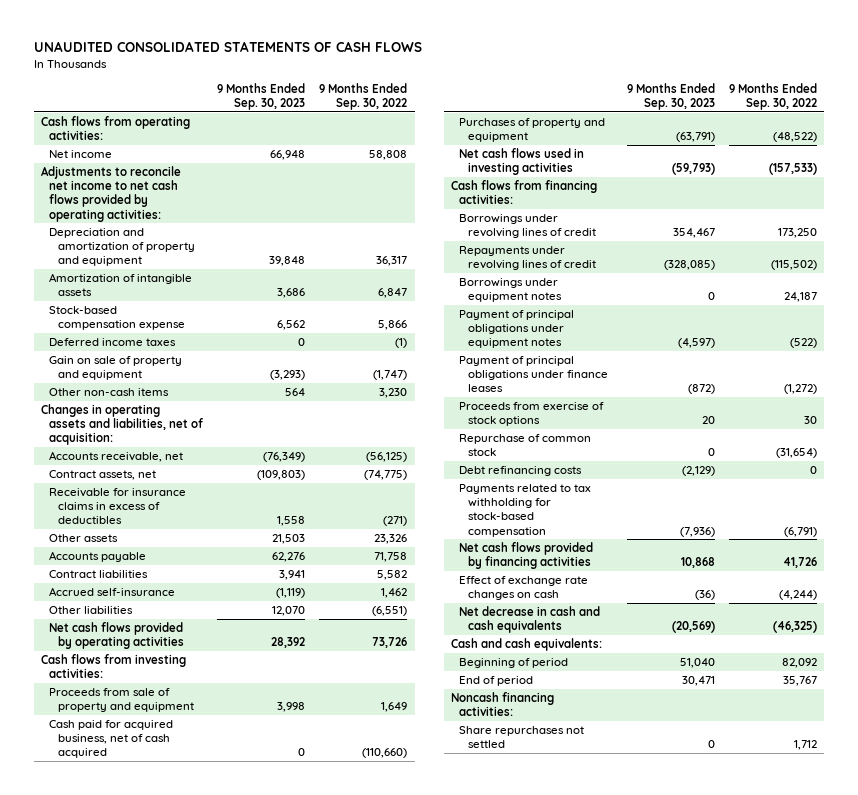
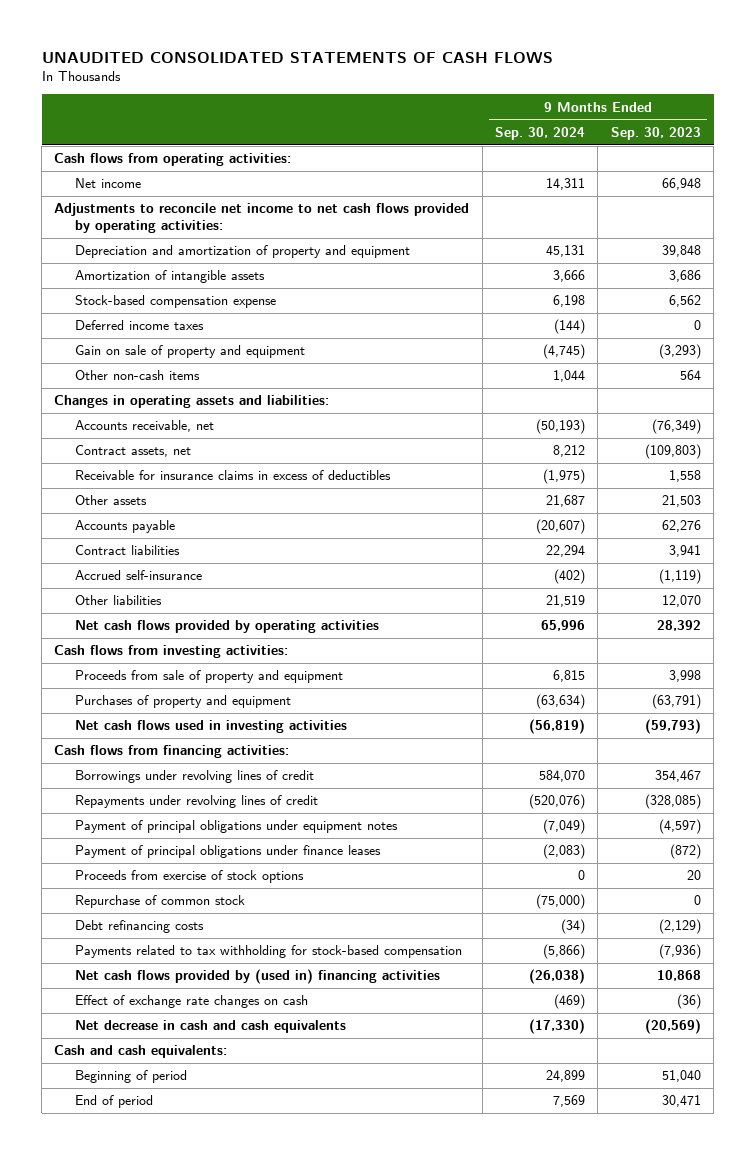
[319,82,408,110] 9 Months Ended Sep. 30, 2022 -> none
none -> [495,126,586,140] Sep. 30, 2024
[40,404,204,446] Changes in operating assets and liabilities, net of acquisition: -> [54,395,330,409] Changes in operating assets and liabilities:
[49,720,174,759] Cash paid for acquired business, net of cash acquired -> none
[459,278,562,303] Borrowings under equipment notes -> none
[459,542,594,570] Net cash flows provided by financing activities -> [75,969,441,985] Net cash flows provided by (used in) financing activities
[450,692,554,717] Noncash financing activities: -> none
[459,726,585,749] Share repurchases not settled -> none

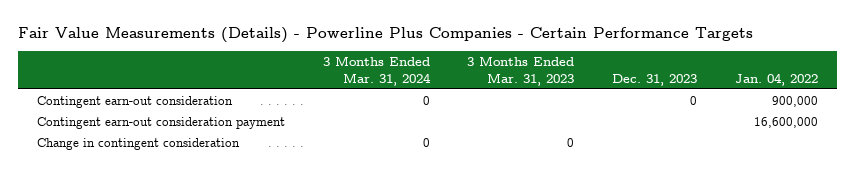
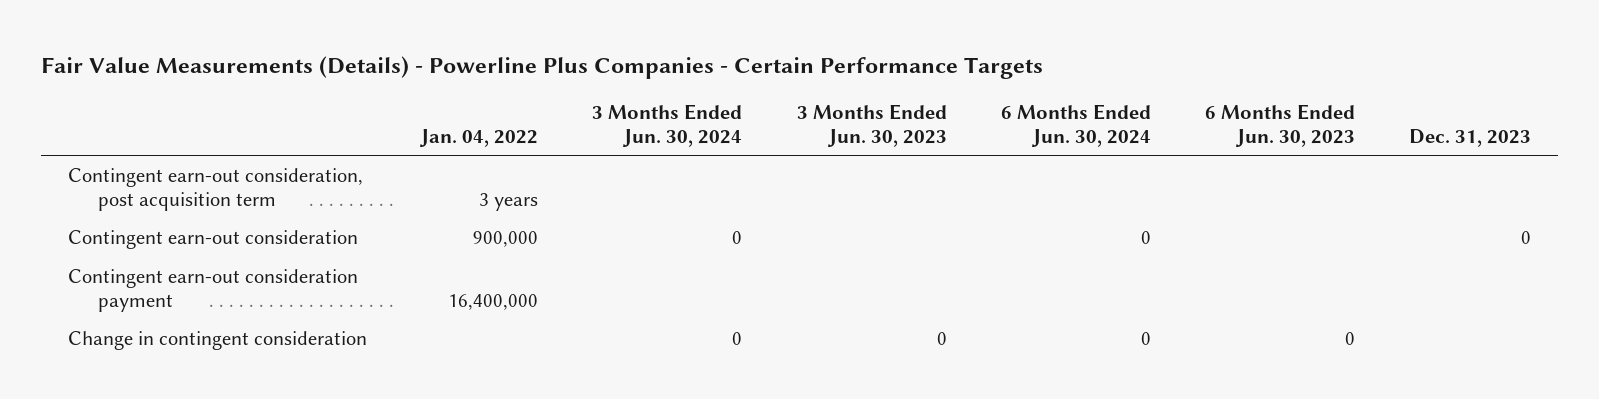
[322,56,431,86] 3 Months Ended Mar. 31, 2024 -> none
[467,56,575,86] 3 Months Ended Mar. 31, 2023 -> none
none -> [592,104,743,147] 3 Months Ended Jun. 30, 2024
none -> [796,104,947,147] 3 Months Ended Jun. 30, 2023
none -> [1000,104,1151,147] 6 Months Ended Jun. 30, 2024
none -> [1205,104,1356,147] 6 Months Ended Jun. 30, 2023
none -> [68,167,364,211] Contingent earn-out consideration, post acquisition term
[753,117,818,129] 16,600,000 -> [448,293,539,310] 16,400,000

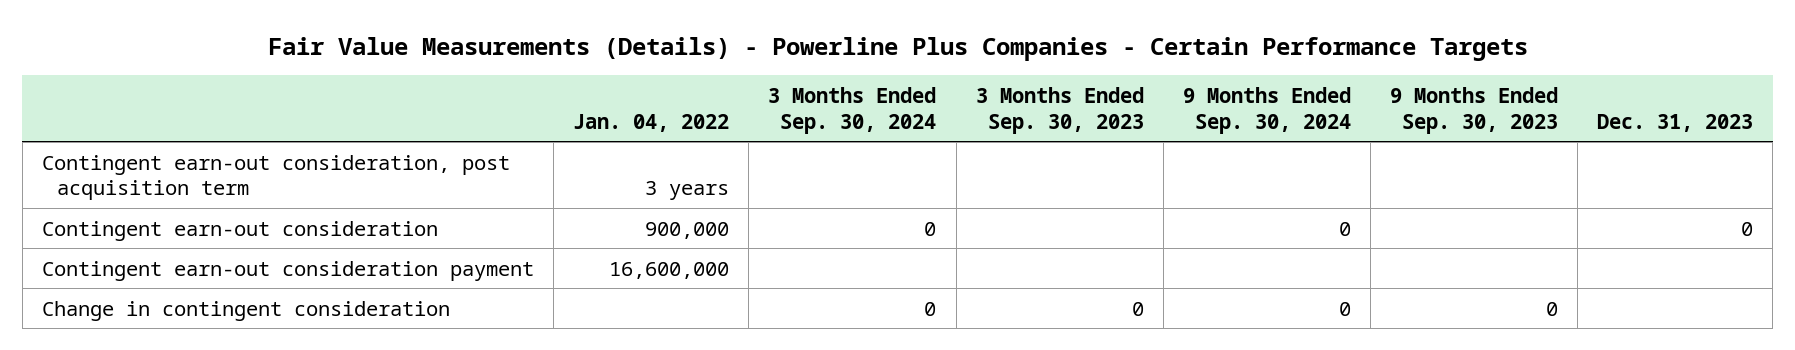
[592,104,743,147] 3 Months Ended Jun. 30, 2024 -> none
[796,104,947,147] 3 Months Ended Jun. 30, 2023 -> none
[1000,104,1151,147] 6 Months Ended Jun. 30, 2024 -> none
[1205,104,1356,147] 6 Months Ended Jun. 30, 2023 -> none
none -> [768,86,937,134] 3 Months Ended Sep. 30, 2024
none -> [975,86,1144,134] 3 Months Ended Sep. 30, 2023
none -> [1182,86,1351,134] 9 Months Ended Sep. 30, 2024
none -> [1390,86,1559,134] 9 Months Ended Sep. 30, 2023
[448,293,539,310] 16,400,000 -> [609,261,730,279] 16,600,000

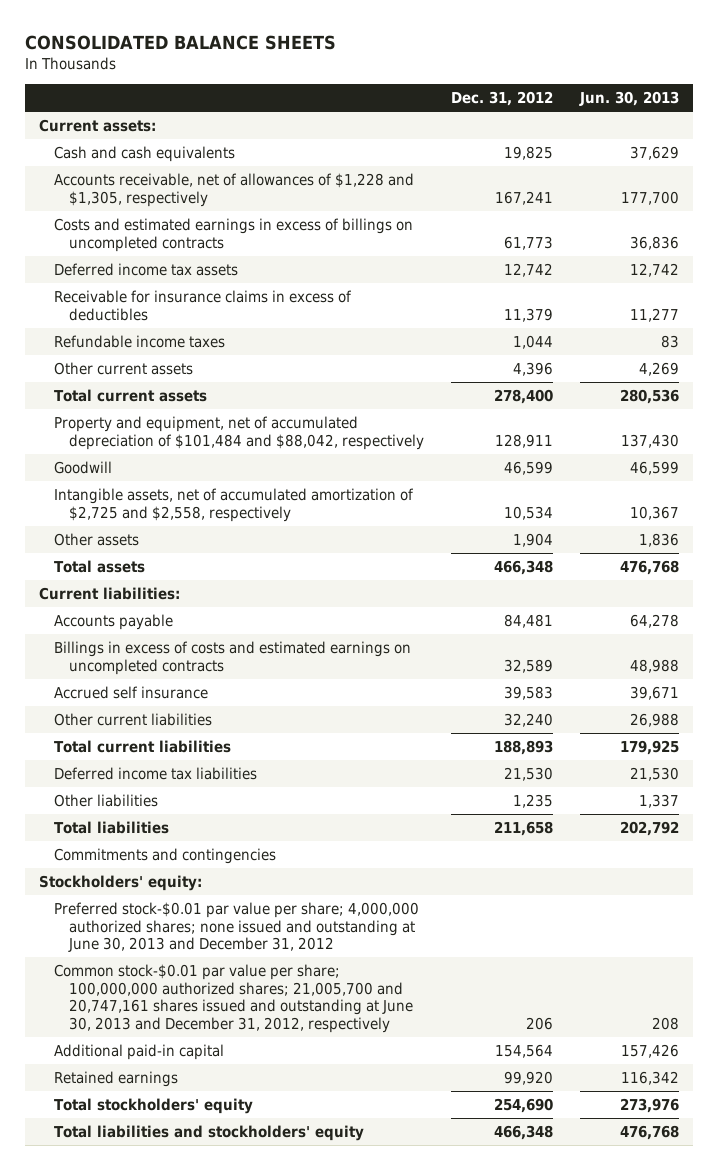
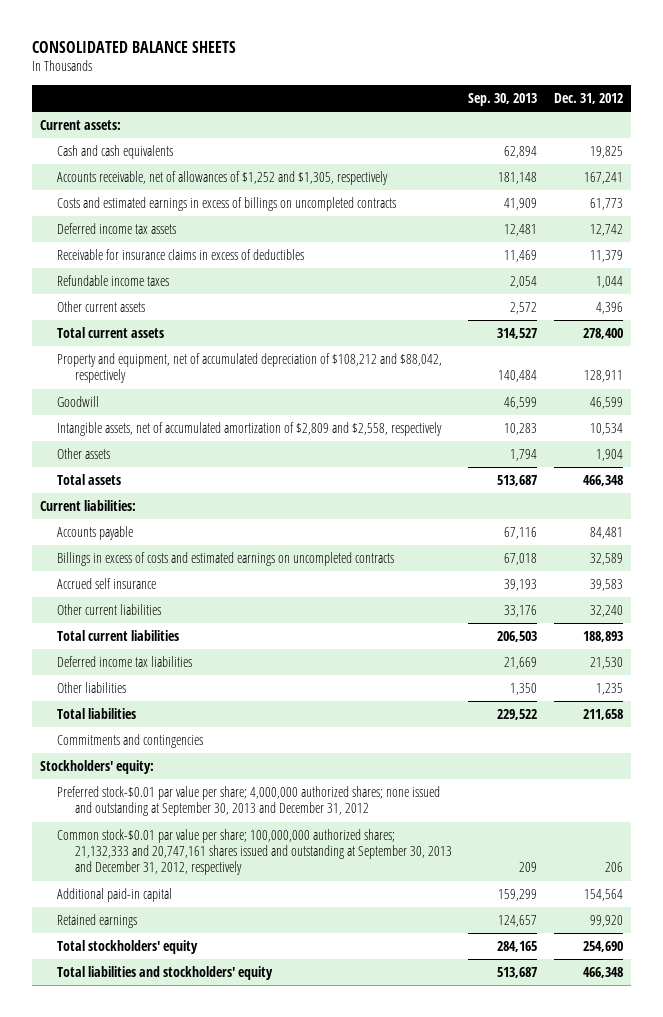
[579,91,680,107] Jun. 30, 2013 -> none
none -> [468,92,538,106] Sep. 30, 2013
[53,173,414,207] Accounts receivable, net of allowances of $1,228 and $1,305, respectively -> [57,170,389,185] Accounts receivable, net of allowances of $1,252 and $1,305, respectively
[53,416,424,450] Property and equipment, net of accumulated depreciation of $101,484 and $88,042, respectively -> [57,352,443,384] Property and equipment, net of accumulated depreciation of $108,212 and $88,042, respectively
[53,488,414,522] Intangible assets, net of accumulated amortization of $2,725 and $2,558, respectively -> [57,421,443,436] Intangible assets, net of accumulated amortization of $2,809 and $2,558, respectively
[53,902,419,953] Preferred stock-$0.01 par value per share; 4,000,000 authorized shares; none issued and outstanding at June 30, 2013 and December 31, 2012 -> [57,785,441,817] Preferred stock-$0.01 par value per share; 4,000,000 authorized shares; none issued and outstanding at September 30, 2013 and December 31, 2012
[53,964,413,1033] Common stock-$0.01 par value per share; 100,000,000 authorized shares; 21,005,700 and 20,747,161 shares issued and outstanding at June 30, 2013 and December 31, 2012, respectively -> [57,828,452,876] Common stock-$0.01 par value per share; 100,000,000 authorized shares; 21,132,333 and 20,747,161 shares issued and outstanding at September 30, 2013 and December 31, 2012, respectively

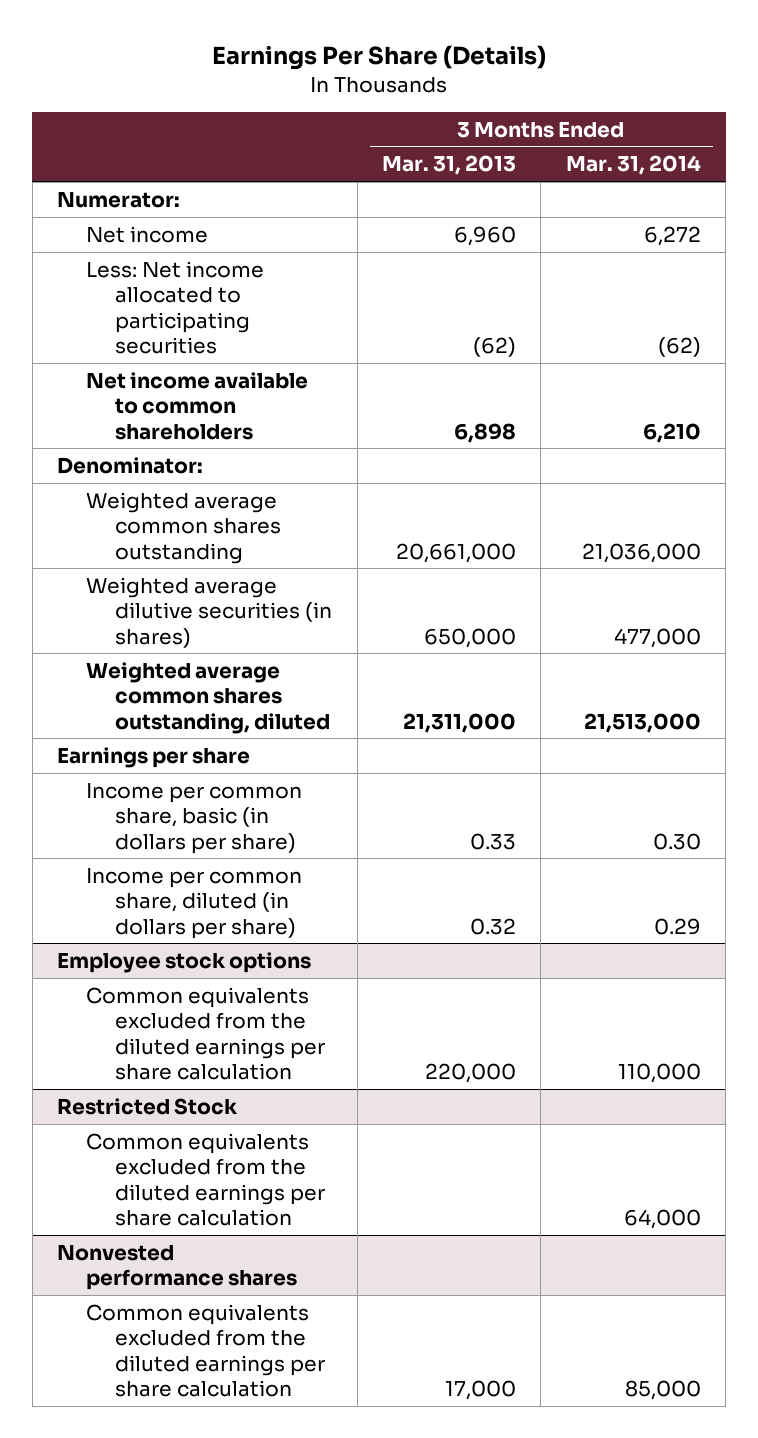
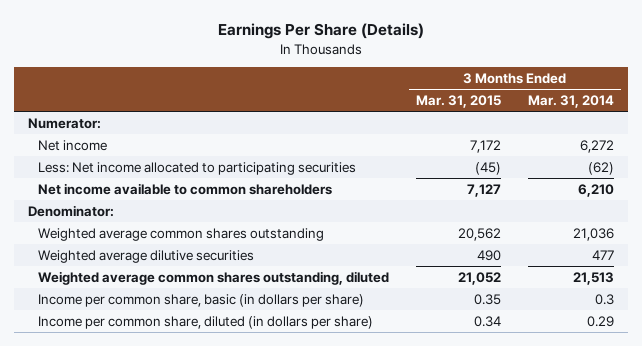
[382,155,517,176] Mar. 31, 2013 -> none
none -> [416,95,502,109] Mar. 31, 2015
[57,746,251,768] Earnings per share -> none
[581,542,701,563] 21,036,000 -> [573,227,615,241] 21,036
[86,576,333,648] Weighted average dilutive securities (in shares) -> [38,249,255,263] Weighted average dilutive securities
[613,627,701,648] 477,000 -> [592,249,615,260] 477
[583,712,701,733] 21,513,000 -> [573,271,615,285] 21,513
[652,832,701,850] 0.30 -> [595,293,615,305] 0.3
[57,951,312,973] Employee stock options -> none
[86,986,326,1080] Common equivalents excluded from the diluted earnings per share calculation -> none
[57,1097,239,1115] Restricted Stock -> none
[86,1132,326,1226] Common equivalents excluded from the diluted earnings per share calculation -> none
[57,1244,298,1291] Nonvested performance shares -> none
[86,1303,326,1397] Common equivalents excluded from the diluted earnings per share calculation -> none

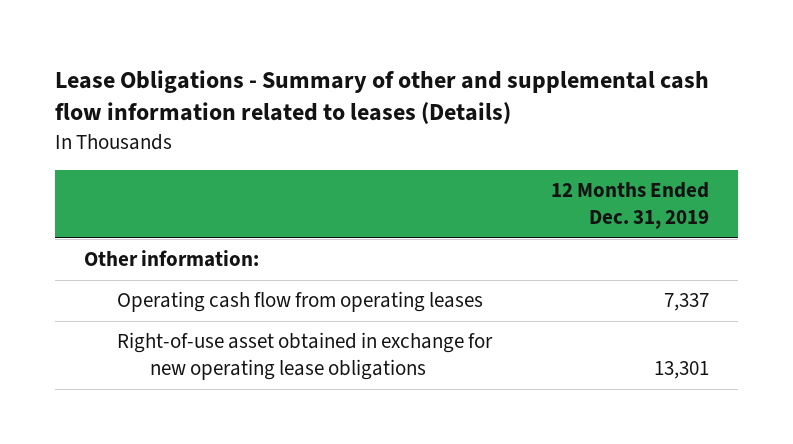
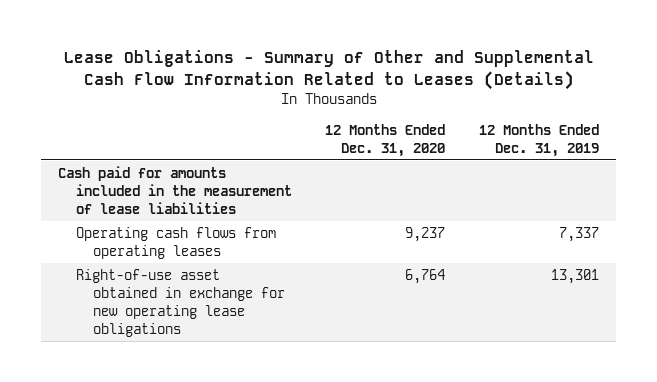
[55,69,710,125] Lease Obligations - Summary of other and supplemental cash flow information related to leases (Details) -> [63,50,594,91] Lease Obligations - Summary of Other and Supplemental Cash Flow Information Related to Leases (Details)
none -> [325,123,446,157] 12 Months Ended Dec. 31, 2020
[84,250,260,268] Other information: -> none
none -> [58,165,292,214] Cash paid for amounts included in the measurement of lease liabilities
[117,291,484,313] Operating cash flow from operating leases -> [75,226,276,259] Operating cash flows from operating leases

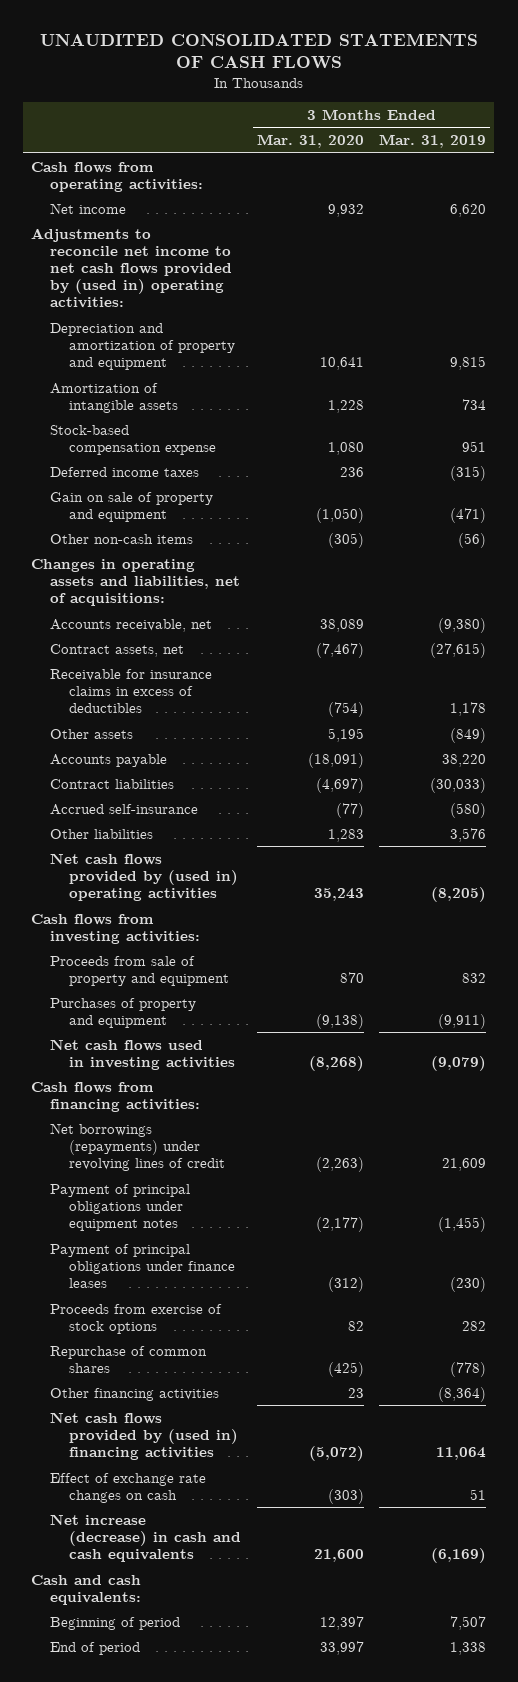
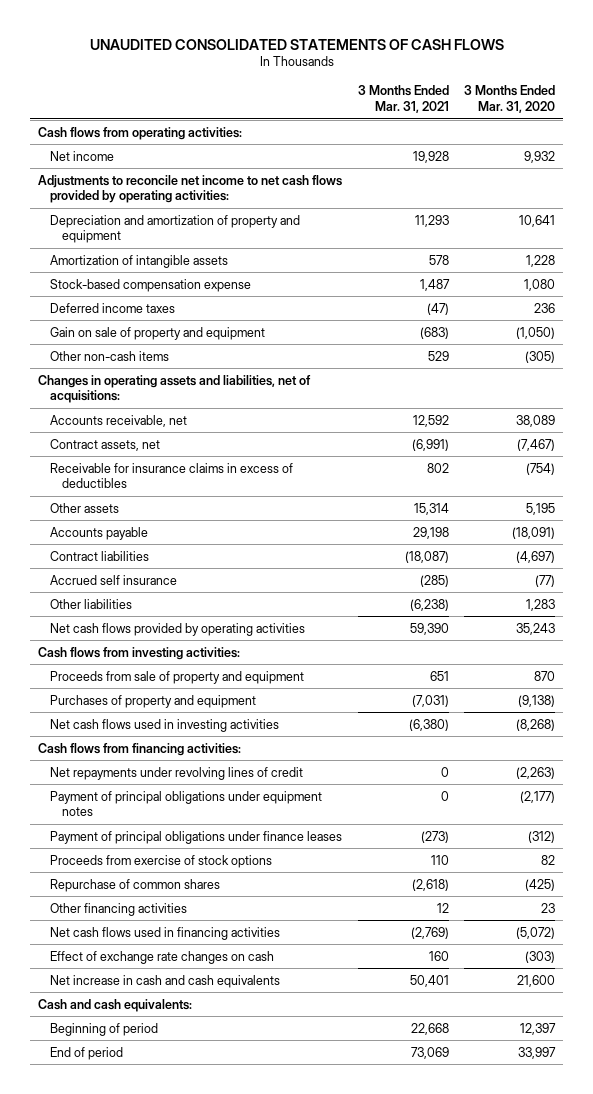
[379,133,487,148] Mar. 31, 2019 -> none
none -> [357,85,449,114] 3 Months Ended Mar. 31, 2021
[31,227,233,309] Adjustments to reconcile net income to net cash flows provided by (used in) operating activities: -> [38,174,343,204] Adjustments to reconcile net income to net cash flows provided by operating activities:
[50,803,199,815] Accrued self-insurance -> [50,574,178,585] Accrued self insurance
[50,852,238,901] Net cash flows provided by (used in) operating activities -> [50,622,306,636] Net cash flows provided by operating activities
[50,1122,225,1171] Net borrowings (repayments) under revolving lines of credit -> [50,766,304,780] Net repayments under revolving lines of credit
[50,1411,238,1460] Net cash flows provided by (used in) financing activities -> [50,926,281,940] Net cash flows used in financing activities
[50,1513,241,1562] Net increase (decrease) in cash and cash equivalents -> [50,974,281,988] Net increase in cash and cash equivalents

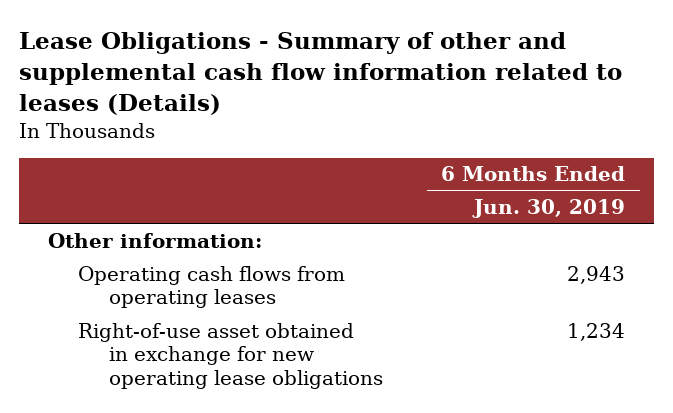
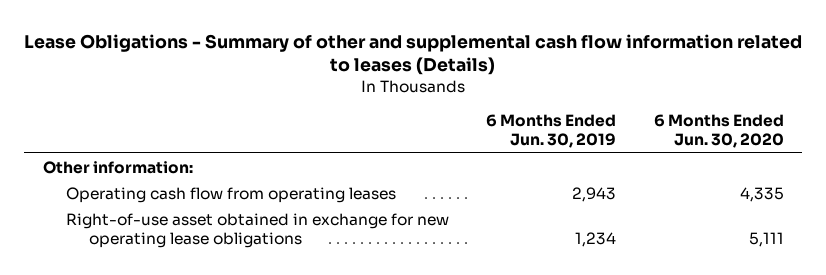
none -> [653,114,784,148] 6 Months Ended Jun. 30, 2020
[78,265,346,309] Operating cash flows from operating leases -> [65,186,396,203] Operating cash flow from operating leases

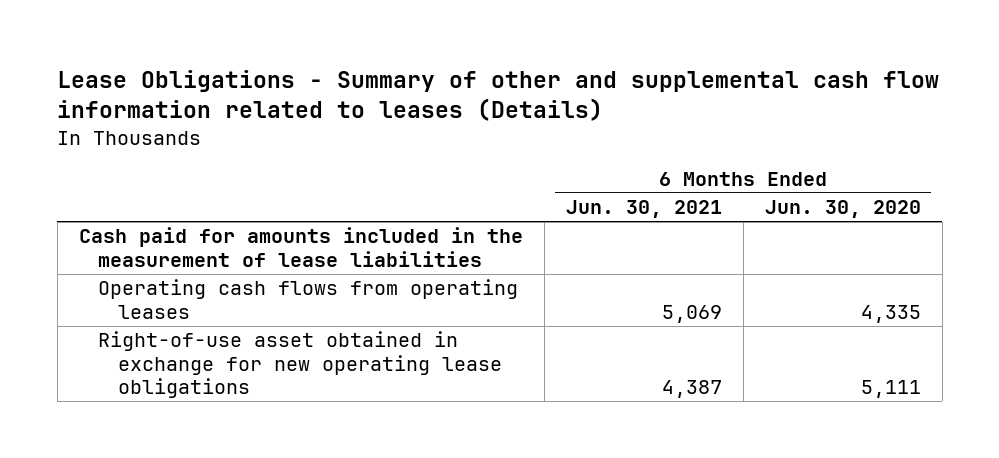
[486,114,617,148] 6 Months Ended Jun. 30, 2019 -> none
none -> [565,200,722,219] Jun. 30, 2021
[42,160,193,174] Other information: -> none
none -> [78,227,523,267] Cash paid for amounts included in the measurement of lease liabilities
[65,186,396,203] Operating cash flow from operating leases -> [98,279,519,319] Operating cash flows from operating leases

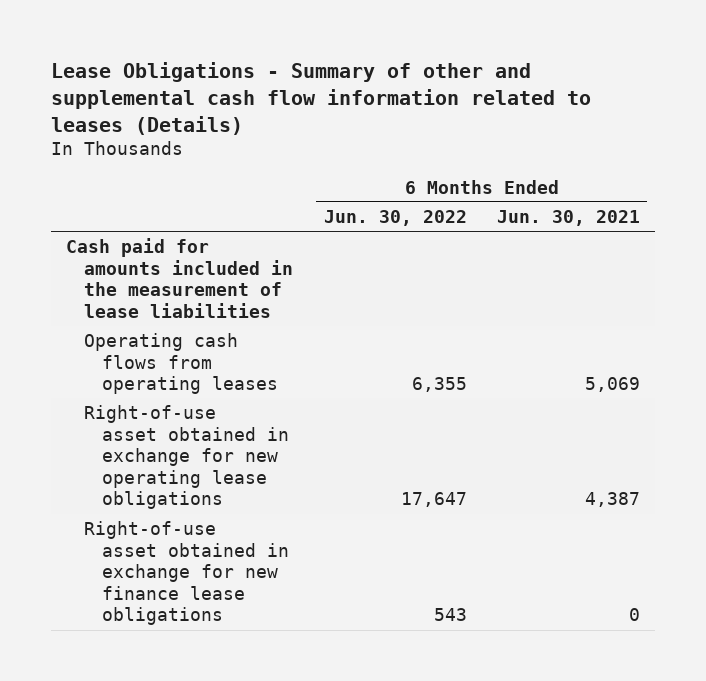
[764,200,921,219] Jun. 30, 2020 -> none
none -> [323,209,467,226] Jun. 30, 2022
none -> [84,520,290,626] Right-of-use asset obtained in exchange for new finance lease obligations

